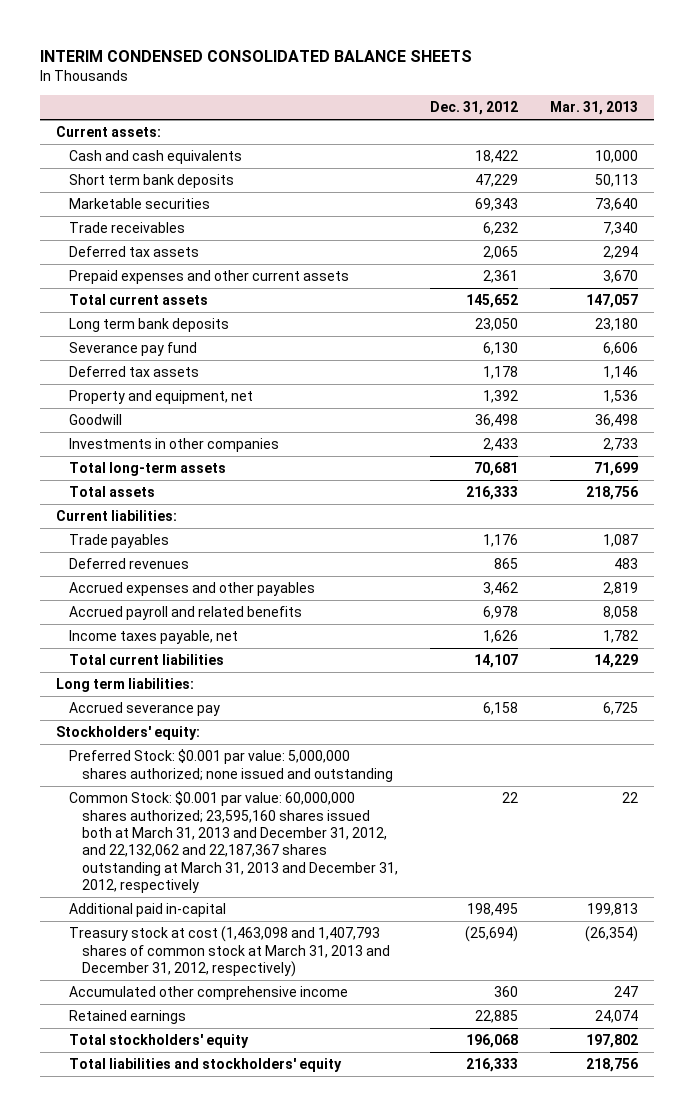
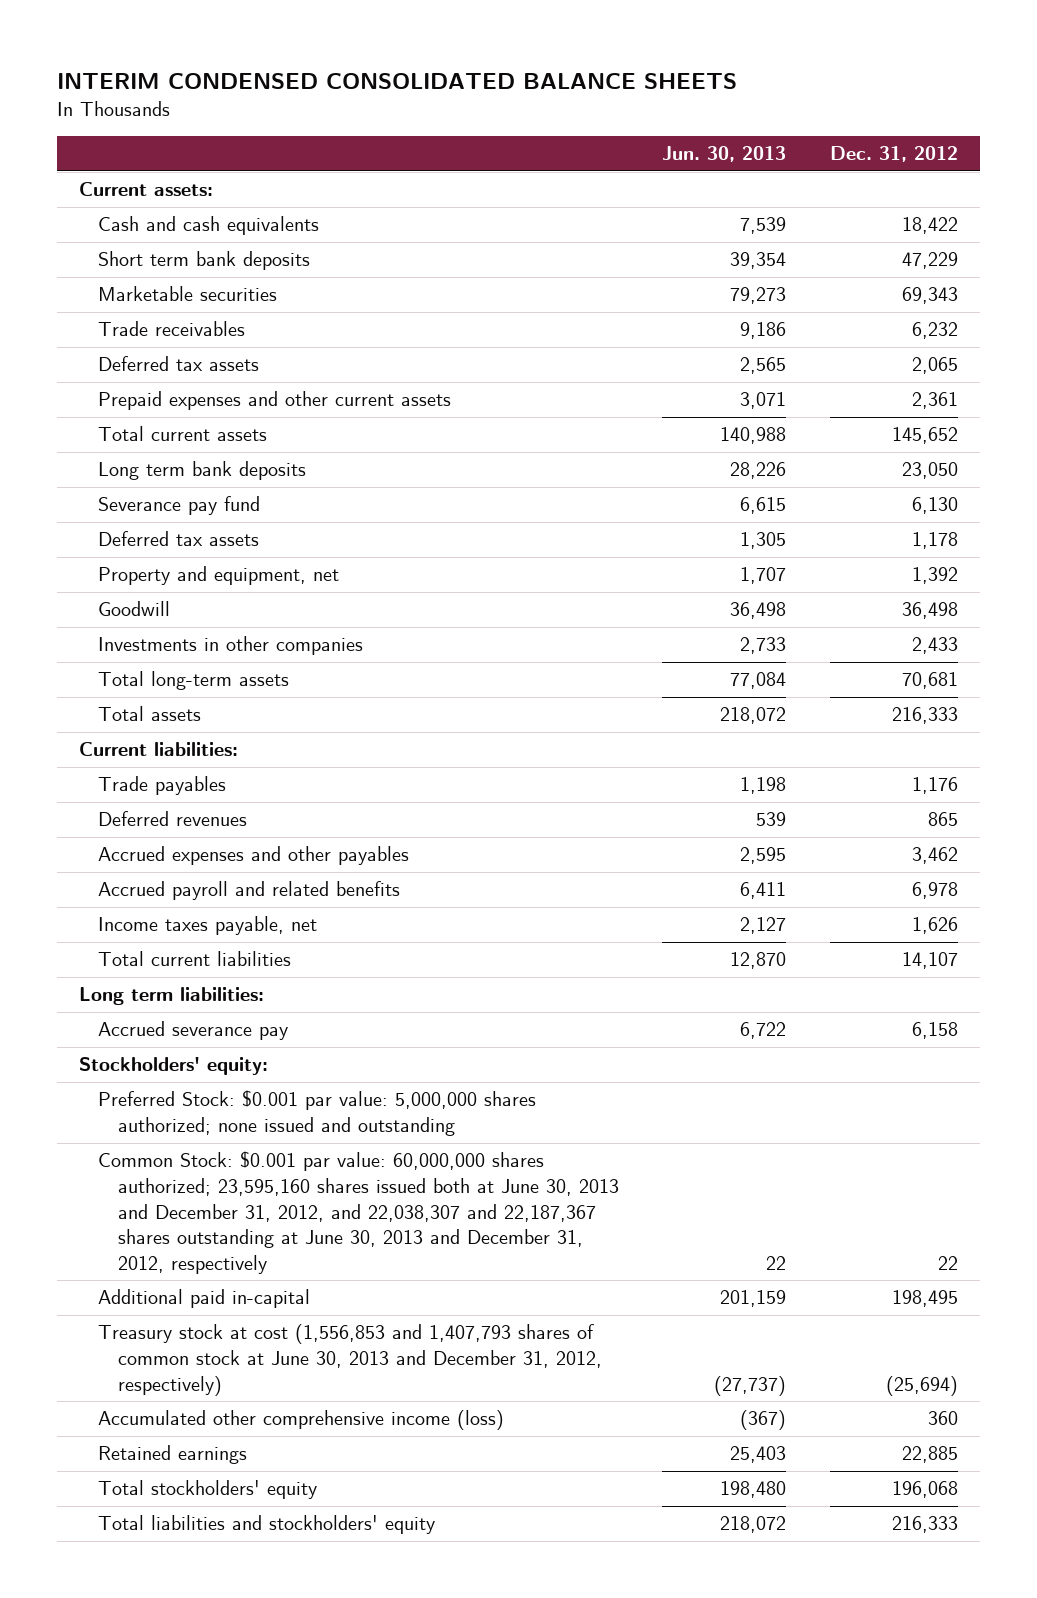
[550,101,639,116] Mar. 31, 2013 -> none
none -> [662,146,787,163] Jun. 30, 2013
[68,791,399,894] Common Stock: $0.001 par value: 60,000,000 shares authorized; 23,595,160 shares issued both at March 31, 2013 and December 31, 2012, and 22,132,062 and 22,187,367 shares outstanding at March 31, 2013 and December 31, 2012, respectively -> [98,1151,619,1274] Common Stock: $0.001 par value: 60,000,000 shares authorized; 23,595,160 shares issued both at June 30, 2013 and December 31, 2012, and 22,038,307 and 22,187,367 shares outstanding at June 30, 2013 and December 31, 2012, respectively
[68,926,391,977] Treasury stock at cost (1,463,098 and 1,407,793 shares of common stock at March 31, 2013 and December 31, 2012, respectively) -> [98,1324,602,1396] Treasury stock at cost (1,556,853 and 1,407,793 shares of common stock at June 30, 2013 and December 31, 2012, respectively)
[68,986,348,1001] Accumulated other comprehensive income -> [98,1410,505,1431] Accumulated other comprehensive income (loss)

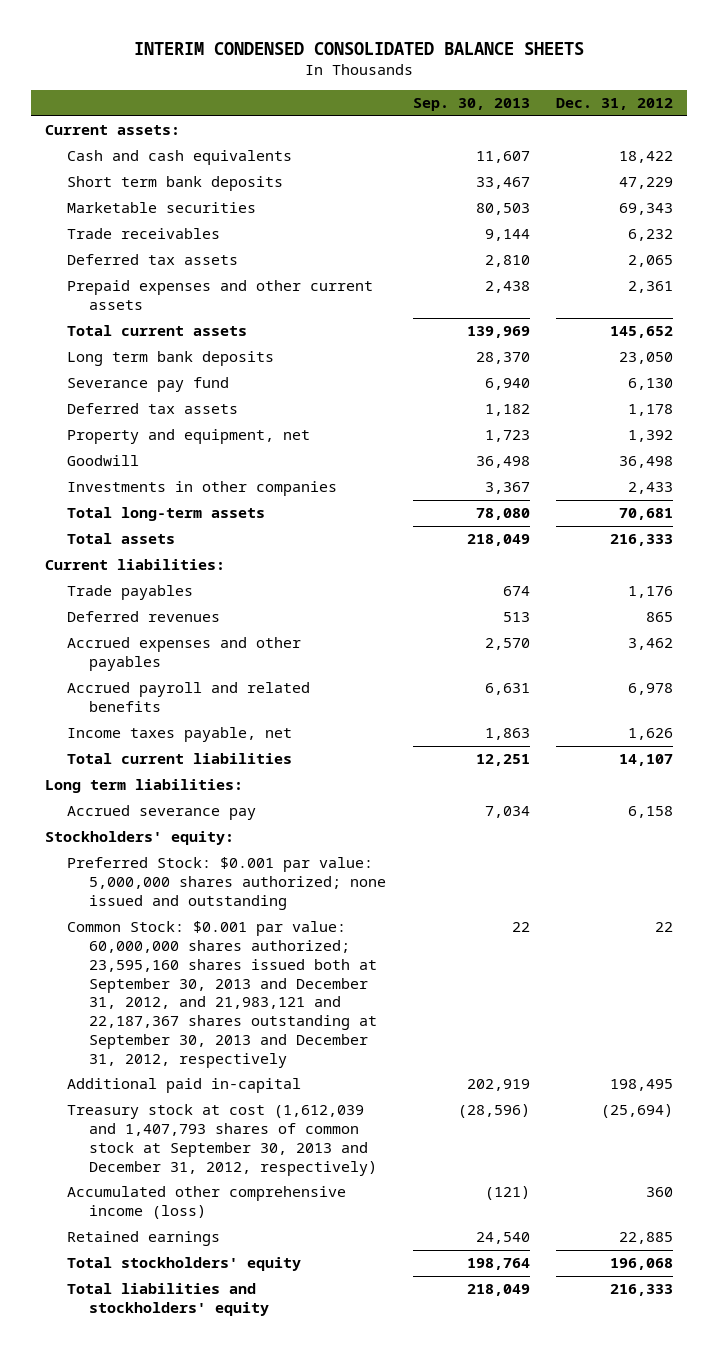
[662,146,787,163] Jun. 30, 2013 -> none
none -> [412,98,530,112] Sep. 30, 2013
[98,1151,619,1274] Common Stock: $0.001 par value: 60,000,000 shares authorized; 23,595,160 shares issued both at June 30, 2013 and December 31, 2012, and 22,038,307 and 22,187,367 shares outstanding at June 30, 2013 and December 31, 2012, respectively -> [66,921,378,1068] Common Stock: $0.001 par value: 60,000,000 shares authorized; 23,595,160 shares issued both at September 30, 2013 and December 31, 2012, and 21,983,121 and 22,187,367 shares outstanding at September 30, 2013 and December 31, 2012, respectively
[98,1324,602,1396] Treasury stock at cost (1,556,853 and 1,407,793 shares of common stock at June 30, 2013 and December 31, 2012, respectively) -> [66,1104,378,1176] Treasury stock at cost (1,612,039 and 1,407,793 shares of common stock at September 30, 2013 and December 31, 2012, respectively)

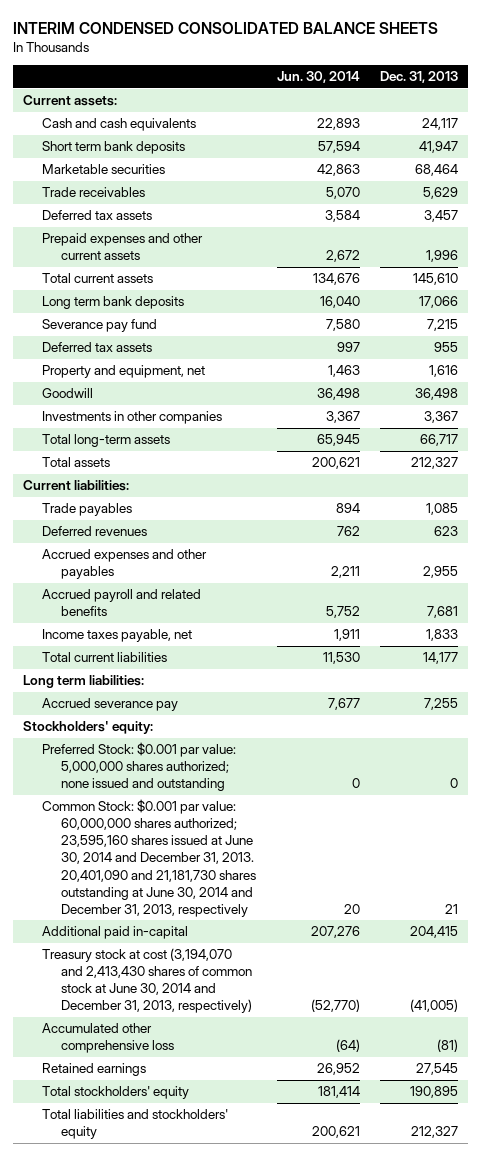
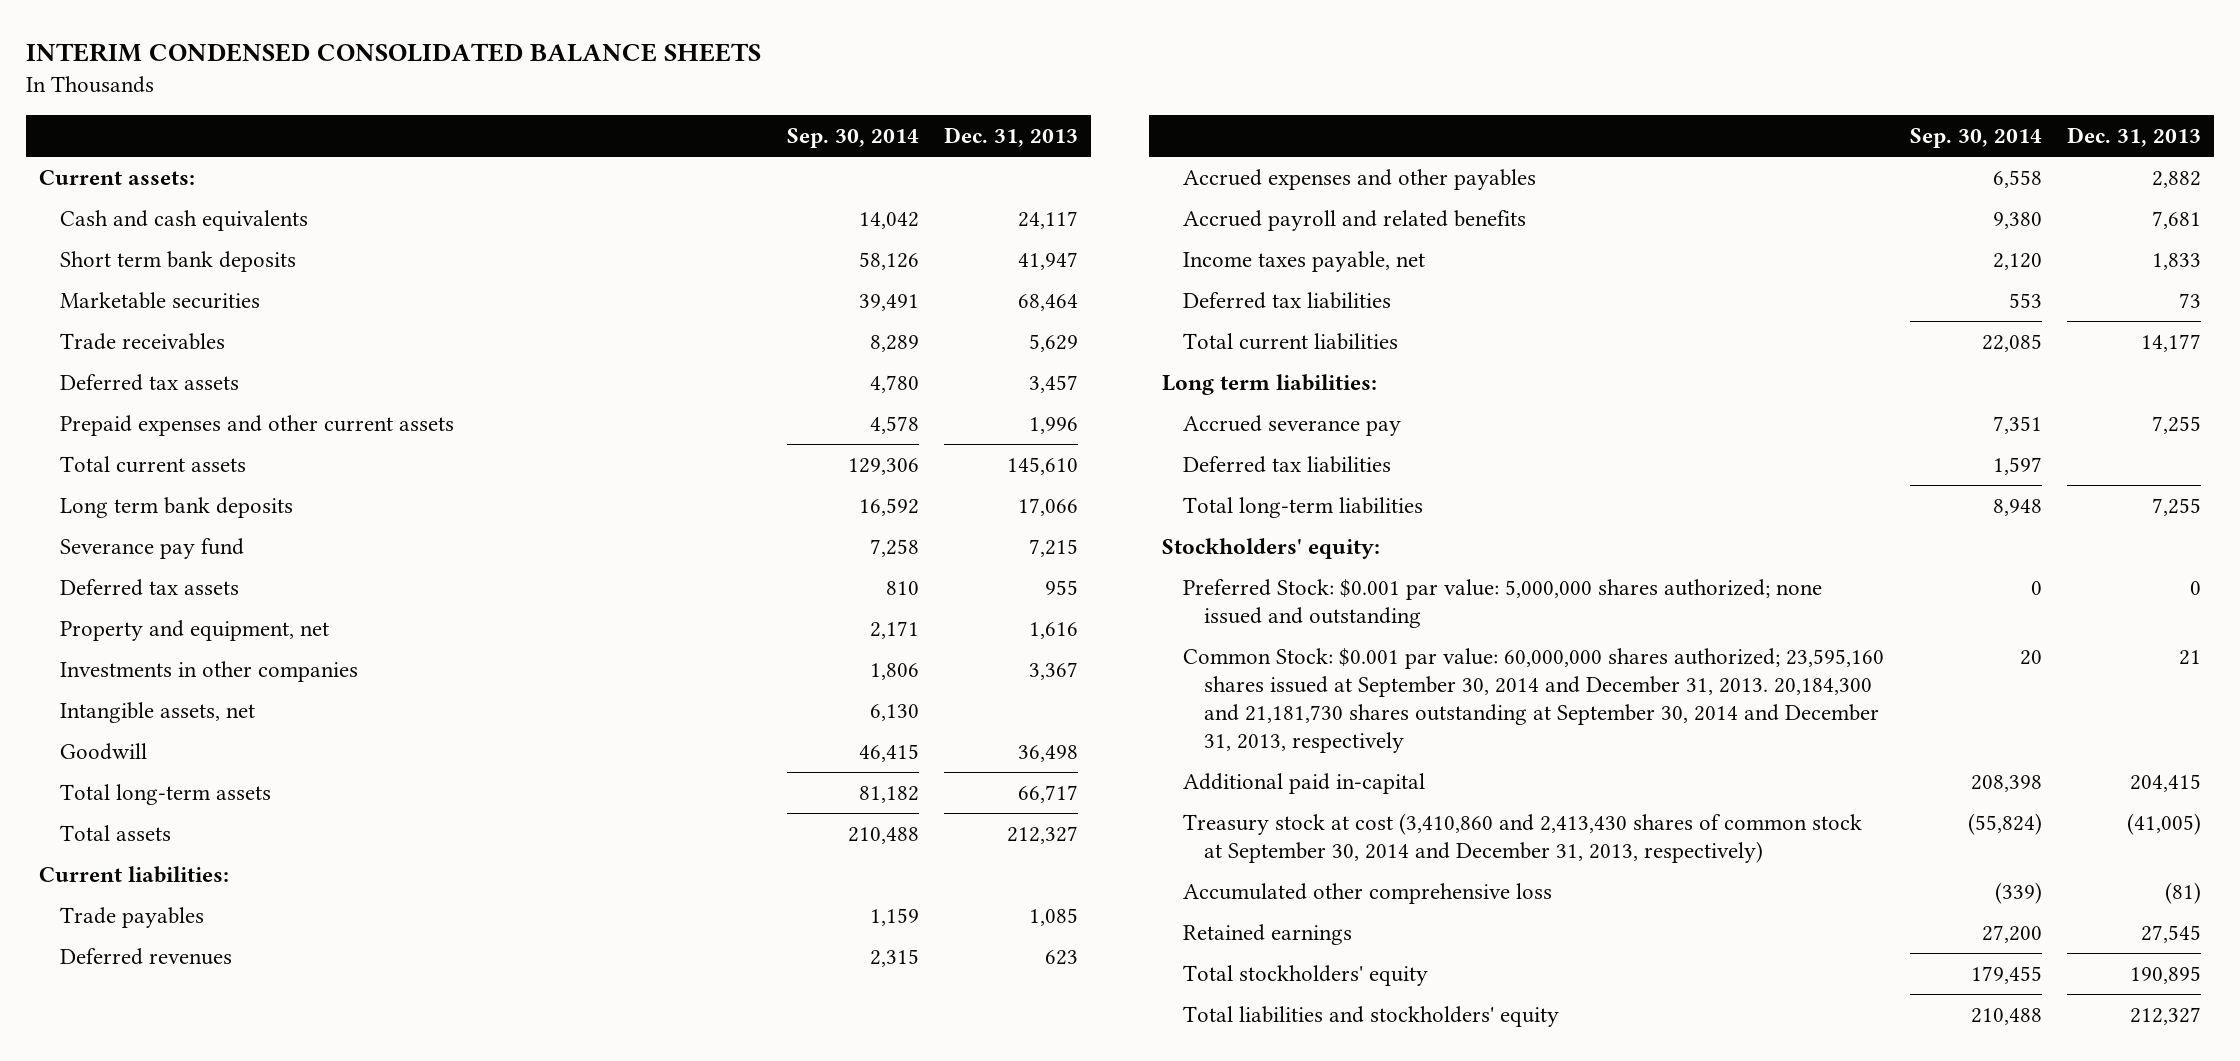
[276,71,360,84] Jun. 30, 2014 -> none
none -> [786,128,919,149] Sep. 30, 2014
none -> [59,702,255,724] Intangible assets, net
[42,388,94,399] Goodwill -> [59,743,147,761] Goodwill
[422,566,458,579] 2,955 -> [2152,171,2202,189] 2,882
none -> [1182,292,1391,310] Deferred tax liabilities
none -> [1182,456,1391,474] Deferred tax liabilities
none -> [1182,497,1423,519] Total long-term liabilities
[42,799,257,917] Common Stock: $0.001 par value: 60,000,000 shares authorized; 23,595,160 shares issued at June 30, 2014 and December 31, 2013. 20,401,090 and 21,181,730 shares outstanding at June 30, 2014 and December 31, 2013, respectively -> [1182,648,1884,754] Common Stock: $0.001 par value: 60,000,000 shares authorized; 23,595,160 shares issued at September 30, 2014 and December 31, 2013. 20,184,300 and 21,181,730 shares outstanding at September 30, 2014 and December 31, 2013, respectively
[42,948,253,1014] Treasury stock at cost (3,194,070 and 2,413,430 shares of common stock at June 30, 2014 and December 31, 2013, respectively) -> [1182,813,1862,864] Treasury stock at cost (3,410,860 and 2,413,430 shares of common stock at September 30, 2014 and December 31, 2013, respectively)

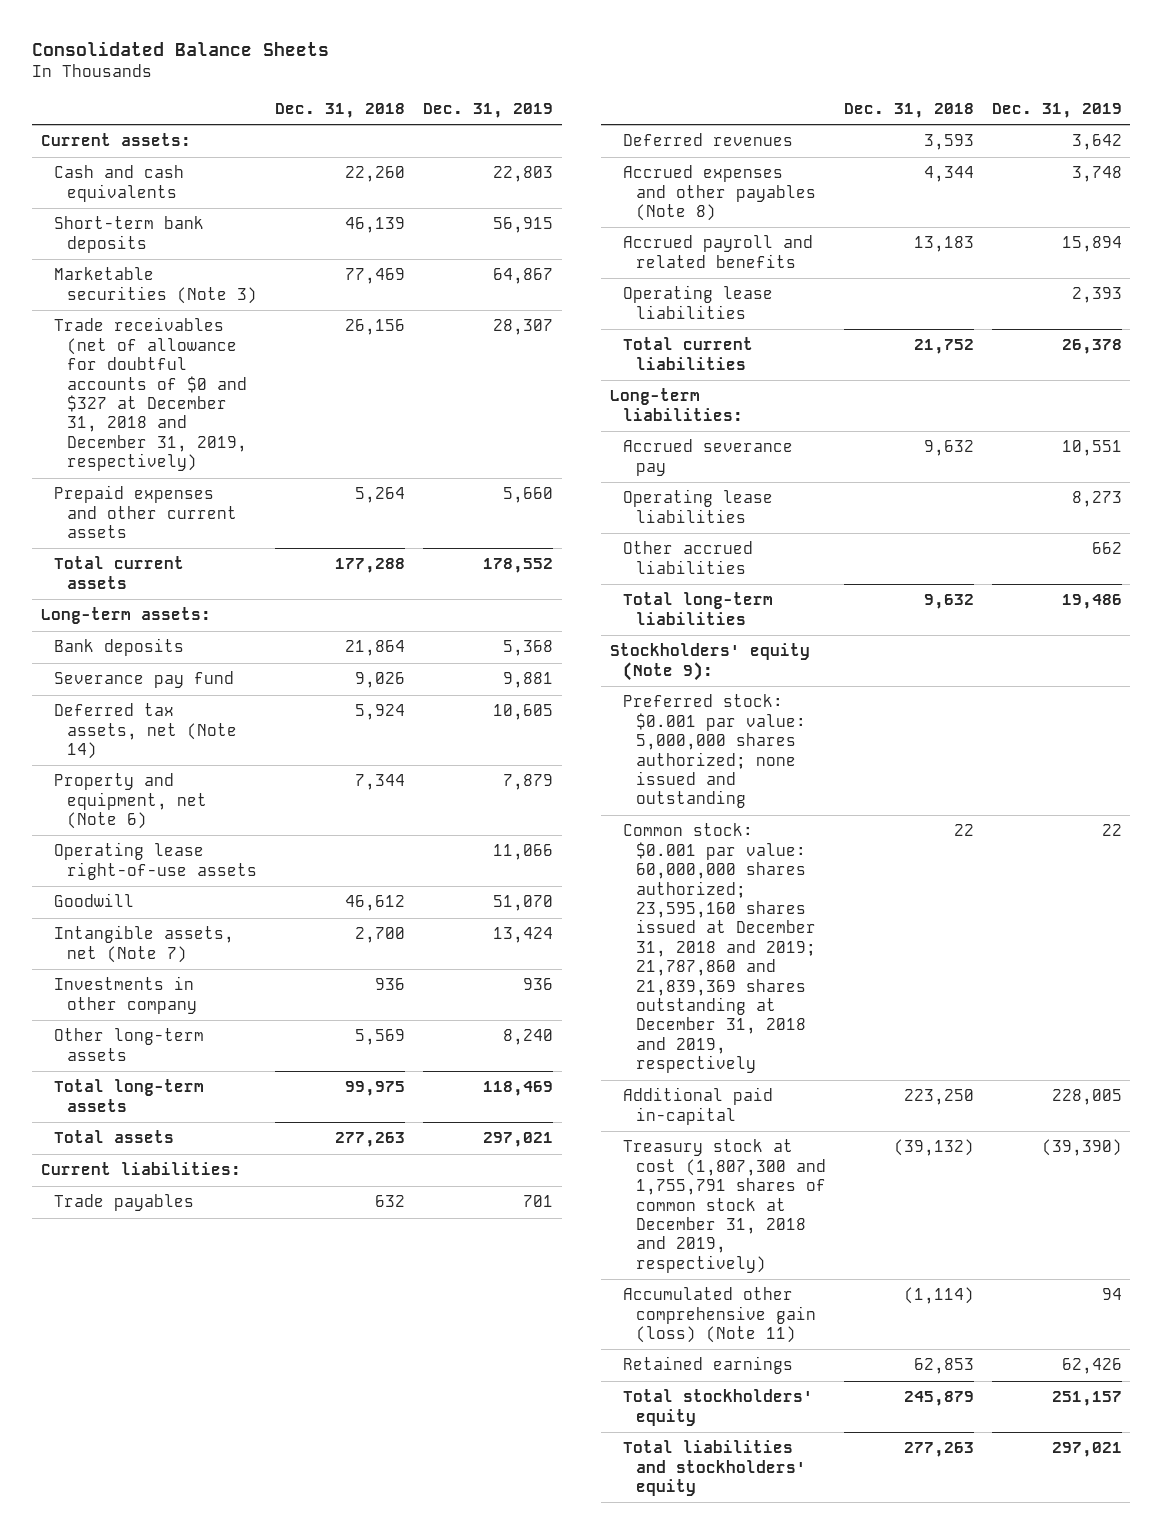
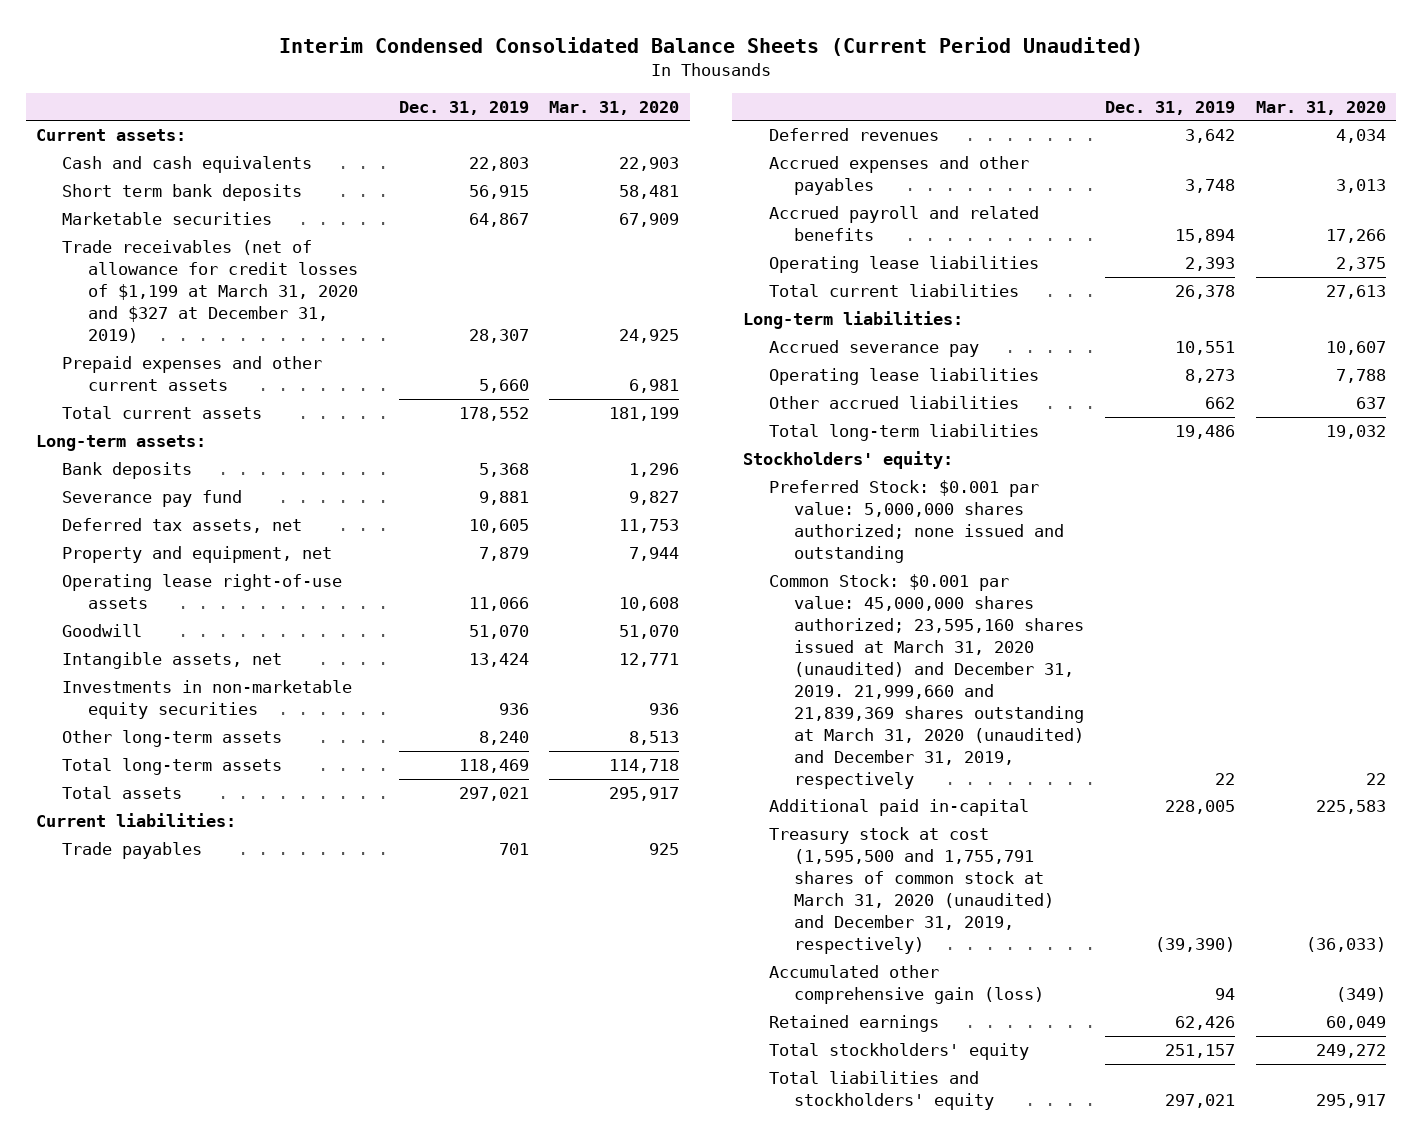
[32,41,330,57] Consolidated Balance Sheets -> [278,36,1143,56] Interim Condensed Consolidated Balance Sheets (Current Period Unaudited)
[275,103,406,119] Dec. 31, 2018 -> none
none -> [549,100,680,115] Mar. 31, 2020
[54,216,205,253] Short-term bank deposits -> [62,184,303,202] Short term bank deposits
[54,267,258,304] Marketable securities (Note 3) -> [62,212,273,226] Marketable securities
[54,317,248,472] Trade receivables (net of allowance for doubtful accounts of $0 and $327 at December 31, 2018 and December 31, 2019, respectively) -> [62,240,359,343] Trade receivables (net of allowance for credit losses of $1,199 at March 31, 2020 and $327 at December 31, 2019)
[54,703,238,760] Deferred tax assets, net (Note 14) -> [62,518,303,534] Deferred tax assets, net
[54,773,208,830] Property and equipment, net (Note 6) -> [62,546,333,564] Property and equipment, net
[54,925,235,963] Intangible assets, net (Note 7) -> [62,652,283,670] Intangible assets, net
[54,976,198,1014] Investments in other company -> [62,680,353,720] Investments in non-marketable equity securities
[622,165,816,222] Accrued expenses and other payables (Note 8) -> [768,156,1029,196] Accrued expenses and other payables
[609,643,810,681] Stockholders' equity (Note 9): -> [742,451,953,470] Stockholders' equity:
[622,694,806,809] Preferred stock: $0.001 par value: 5,000,000 shares authorized; none issued and outstanding -> [768,480,1065,563] Preferred Stock: $0.001 par value: 5,000,000 shares authorized; none issued and outstanding
[622,823,816,1074] Common stock: $0.001 par value: 60,000,000 shares authorized; 23,595,160 shares issued at December 31, 2018 and 2019; 21,787,860 and 21,839,369 shares outstanding at December 31, 2018 and 2019, respectively -> [768,574,1085,789] Common Stock: $0.001 par value: 45,000,000 shares authorized; 23,595,160 shares issued at March 31, 2020 (unaudited) and December 31, 2019. 21,999,660 and 21,839,369 shares outstanding at March 31, 2020 (unaudited) and December 31, 2019, respectively
[622,1139,826,1273] Treasury stock at cost (1,807,300 and 1,755,791 shares of common stock at December 31, 2018 and 2019, respectively) -> [768,827,1055,954] Treasury stock at cost (1,595,500 and 1,755,791 shares of common stock at March 31, 2020 (unaudited) and December 31, 2019, respectively)
[622,1287,816,1344] Accumulated other comprehensive gain (loss) (Note 11) -> [768,965,1045,1005] Accumulated other comprehensive gain (loss)

